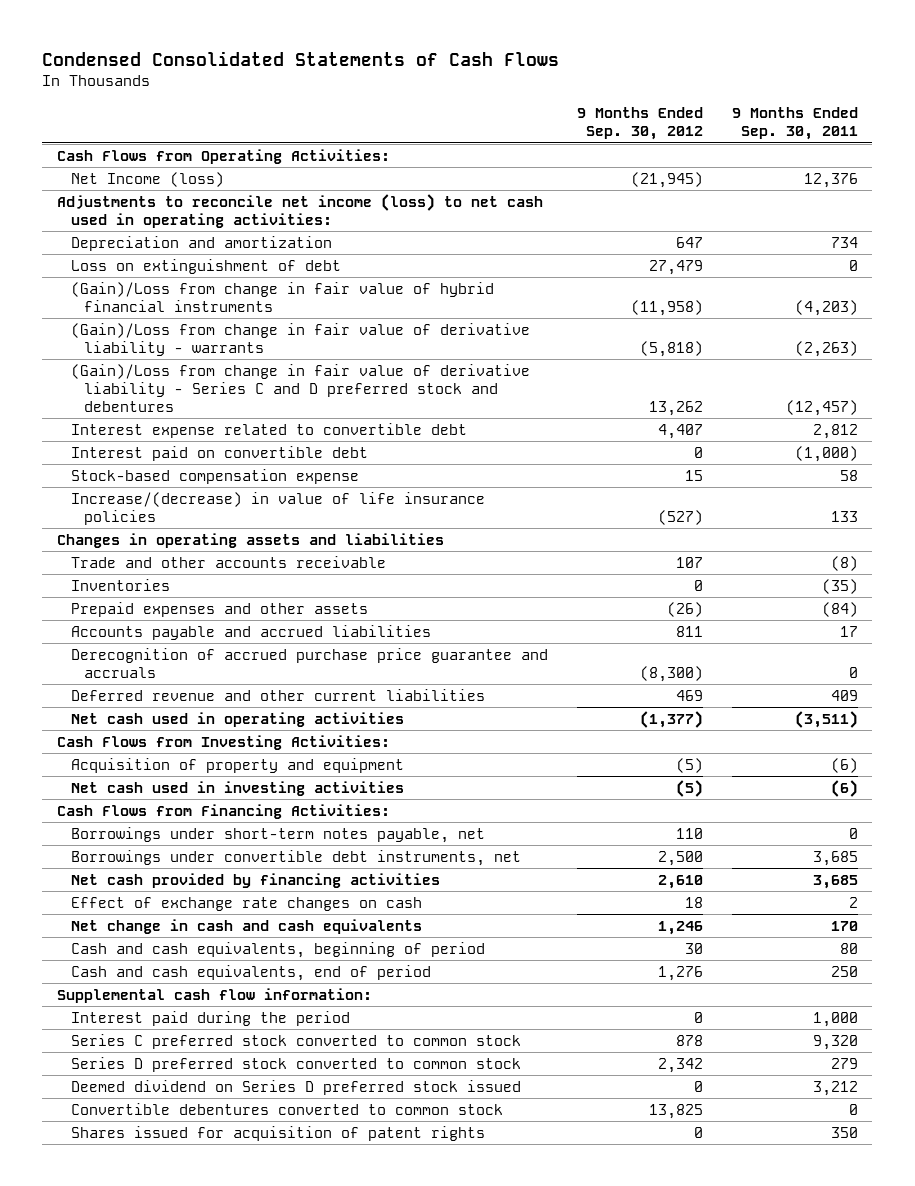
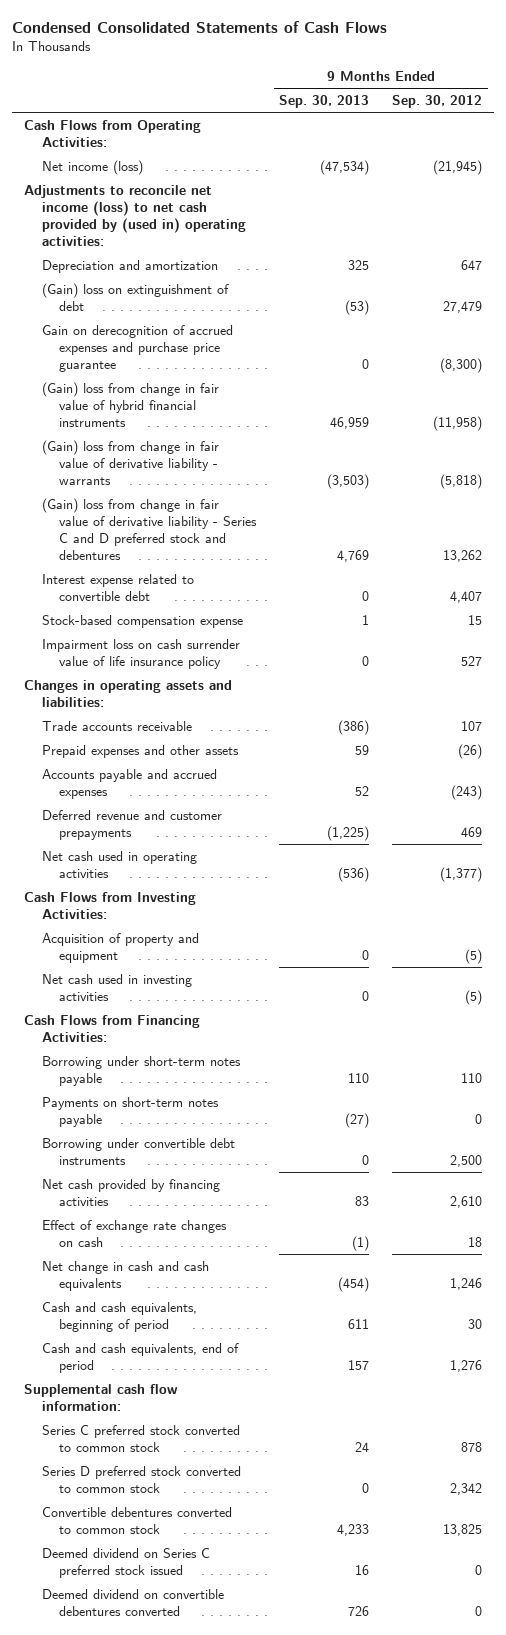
[731,107,858,141] 9 Months Ended Sep. 30, 2011 -> none
none -> [279,95,370,109] Sep. 30, 2013
[70,171,224,187] Net Income (loss) -> [41,159,143,175] Net income (loss)
[56,193,543,229] Adjustments to reconcile net income (loss) to net cash used in operating activities: -> [23,184,246,247] Adjustments to reconcile net income (loss) to net cash provided by (used in) operating activities:
[70,258,341,274] Loss on extinguishment of debt -> [41,282,229,311] (Gain) loss on extinguishment of debt
none -> [41,324,233,372] Gain on derecognition of accrued expenses and purchase price guarantee
[70,281,494,313] (Gain)/Loss from change in fair value of hybrid financial instruments -> [41,381,219,427] (Gain) loss from change in fair value of hybrid financial instruments
[70,322,530,357] (Gain)/Loss from change in fair value of derivative liability - warrants -> [41,439,219,485] (Gain) loss from change in fair value of derivative liability - warrants
[70,363,530,413] (Gain)/Loss from change in fair value of derivative liability - Series C and D preferred stock and debentures -> [41,497,258,561] (Gain) loss from change in fair value of derivative liability - Series C and D preferred stock and debentures
[70,445,368,461] Interest paid on convertible debt -> none
[70,491,485,526] Increase/(decrease) in value of life insurance policies -> none
[70,578,170,591] Inventories -> none
none -> [41,638,240,669] Impairment loss on cash surrender value of life insurance policy
[56,532,444,548] Changes in operating assets and liabilities -> [23,679,232,707] Changes in operating assets and liabilities:
[70,555,386,568] Trade and other accounts receivable -> [41,720,192,731] Trade accounts receivable
[70,647,548,679] Derecognition of accrued purchase price guarantee and accruals -> none
[70,624,431,640] Accounts payable and accrued liabilities -> [41,768,217,799] Accounts payable and accrued expenses
[675,625,703,637] 811 -> [451,784,483,800] (243)
[70,688,485,701] Deferred revenue and other current liabilities -> [41,809,222,840] Deferred revenue and customer prepayments
[70,826,485,843] Borrowings under short-term notes payable, net -> [41,1055,241,1086] Borrowing under short-term notes payable
none -> [41,1096,219,1127] Payments on short-term notes payable
[70,849,521,866] Borrowings under convertible debt instruments, net -> [41,1137,235,1165] Borrowing under convertible debt instruments
[70,1010,350,1026] Interest paid during the period -> none
[70,1079,521,1095] Deemed dividend on Series D preferred stock issued -> none
[70,1125,485,1141] Shares issued for acquisition of patent rights -> none
none -> [41,1547,210,1578] Deemed dividend on Series C preferred stock issued
none -> [41,1588,224,1616] Deemed dividend on convertible debentures converted

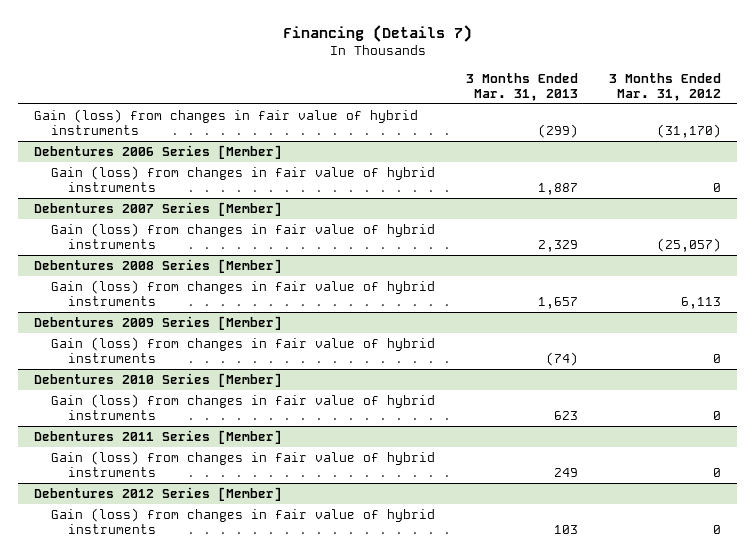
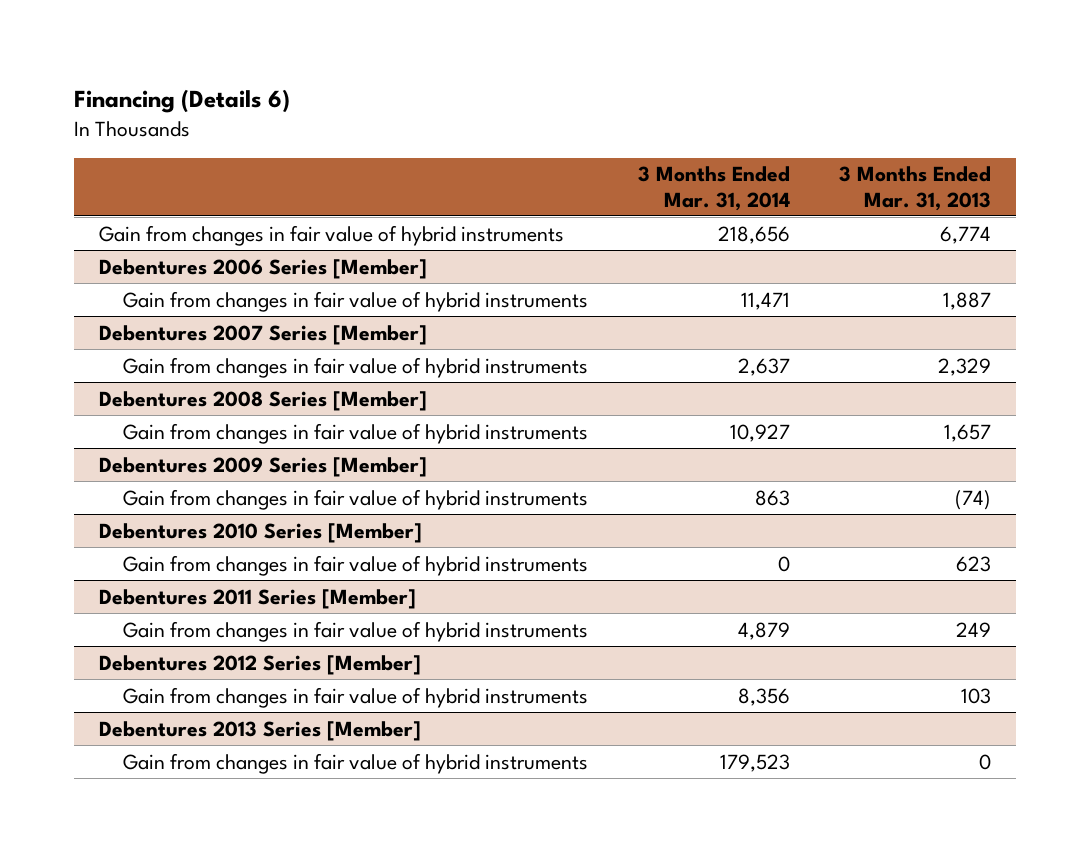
[282,25,472,43] Financing (Details 7) -> [73,89,290,114] Financing (Details 6)
[609,73,722,101] 3 Months Ended Mar. 31, 2012 -> none
none -> [637,166,790,211] 3 Months Ended Mar. 31, 2014
[33,108,418,135] Gain (loss) from changes in fair value of hybrid instruments -> [98,224,564,246] Gain from changes in fair value of hybrid instruments
[538,123,579,138] (299) -> [940,225,992,244] 6,774
[51,165,436,192] Gain (loss) from changes in fair value of hybrid instruments -> [123,290,589,312] Gain from changes in fair value of hybrid instruments
[51,222,436,249] Gain (loss) from changes in fair value of hybrid instruments -> [123,356,589,378] Gain from changes in fair value of hybrid instruments
[51,279,436,306] Gain (loss) from changes in fair value of hybrid instruments -> [123,422,589,444] Gain from changes in fair value of hybrid instruments
[51,336,436,363] Gain (loss) from changes in fair value of hybrid instruments -> [123,488,589,510] Gain from changes in fair value of hybrid instruments
[51,393,436,420] Gain (loss) from changes in fair value of hybrid instruments -> [123,554,589,576] Gain from changes in fair value of hybrid instruments
[51,450,436,477] Gain (loss) from changes in fair value of hybrid instruments -> [123,620,589,642] Gain from changes in fair value of hybrid instruments
[51,507,436,534] Gain (loss) from changes in fair value of hybrid instruments -> [123,686,589,708] Gain from changes in fair value of hybrid instruments
none -> [98,720,421,741] Debentures 2013 Series [Member]
none -> [123,752,589,774] Gain from changes in fair value of hybrid instruments

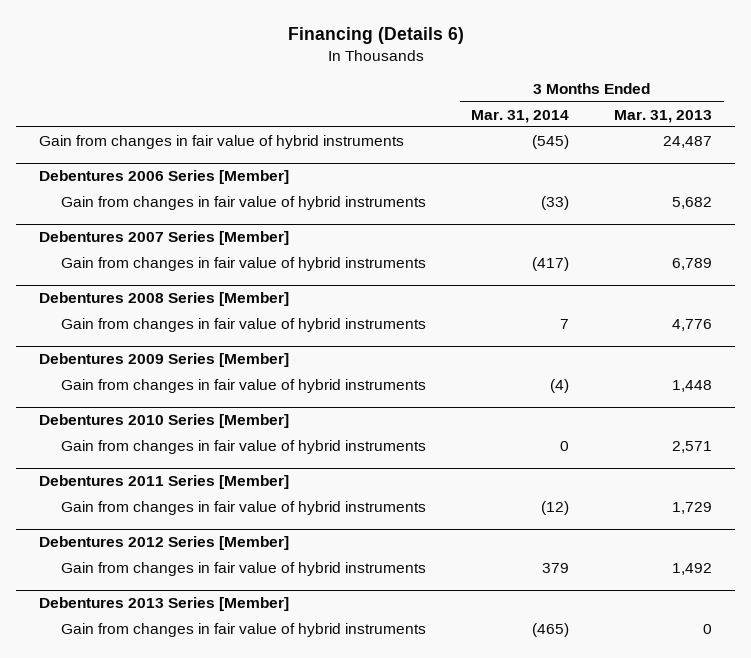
[717,225,790,244] 218,656 -> [532,135,570,150] (545)
[940,225,992,244] 6,774 -> [663,136,713,149] 24,487
[740,291,790,310] 11,471 -> [541,196,570,211] (33)
[943,291,992,310] 1,887 -> [672,197,713,210] 5,682
[737,357,790,376] 2,637 -> [532,257,570,272] (417)
[938,357,992,376] 2,329 -> [672,258,713,271] 6,789
[729,423,790,442] 10,927 -> [560,319,570,330] 7
[944,423,992,442] 1,657 -> [672,319,713,332] 4,776
[754,489,790,506] 863 -> [550,379,570,394] (4)
[955,489,992,510] (74) -> [672,380,713,393] 1,448
[956,555,992,572] 623 -> [672,441,713,454] 2,571
[737,621,790,640] 4,879 -> [541,501,570,516] (12)
[956,621,992,637] 249 -> [672,502,713,515] 1,729
[737,687,790,706] 8,356 -> [542,563,570,574] 379
[961,687,992,704] 103 -> [672,563,713,576] 1,492
[719,753,790,772] 179,523 -> [532,623,570,638] (465)

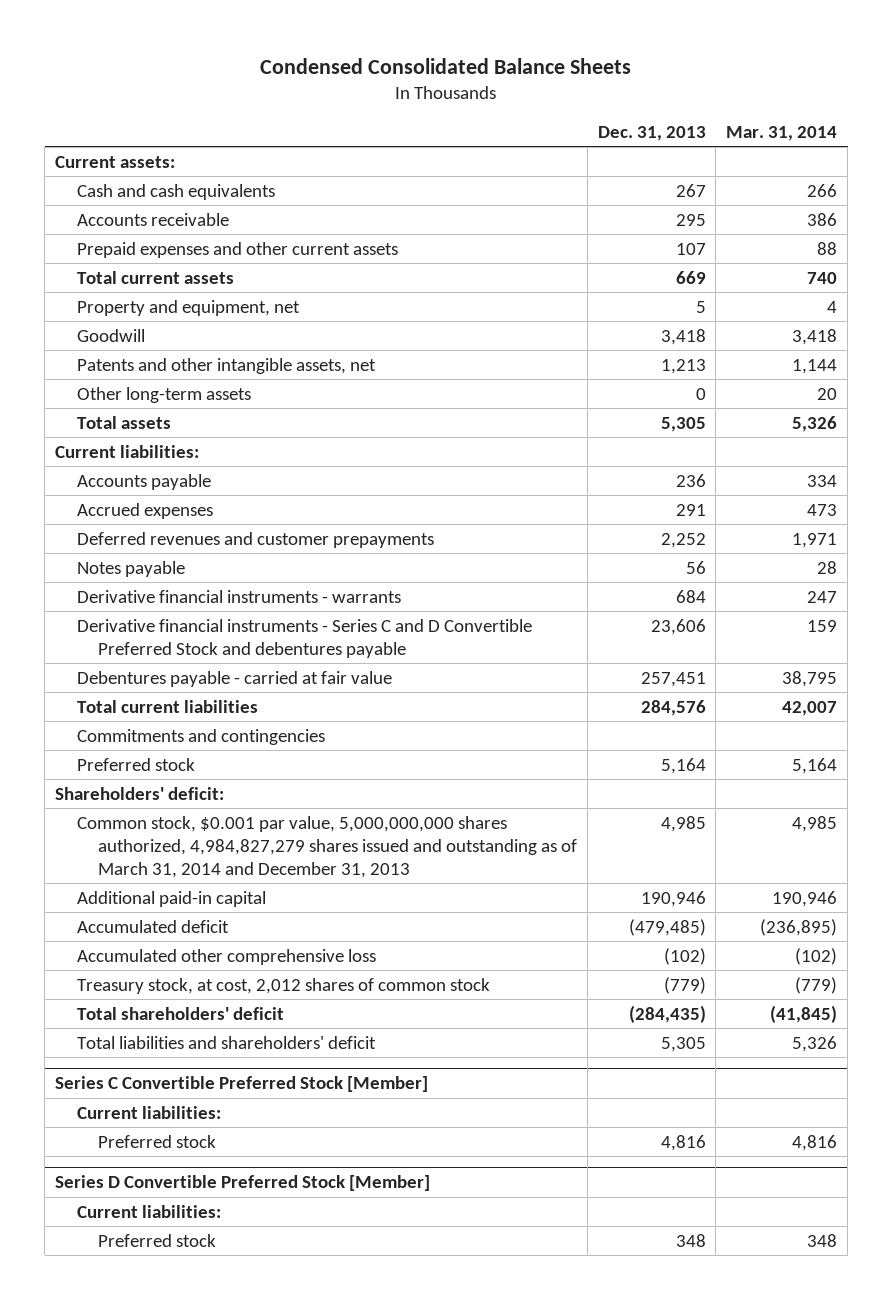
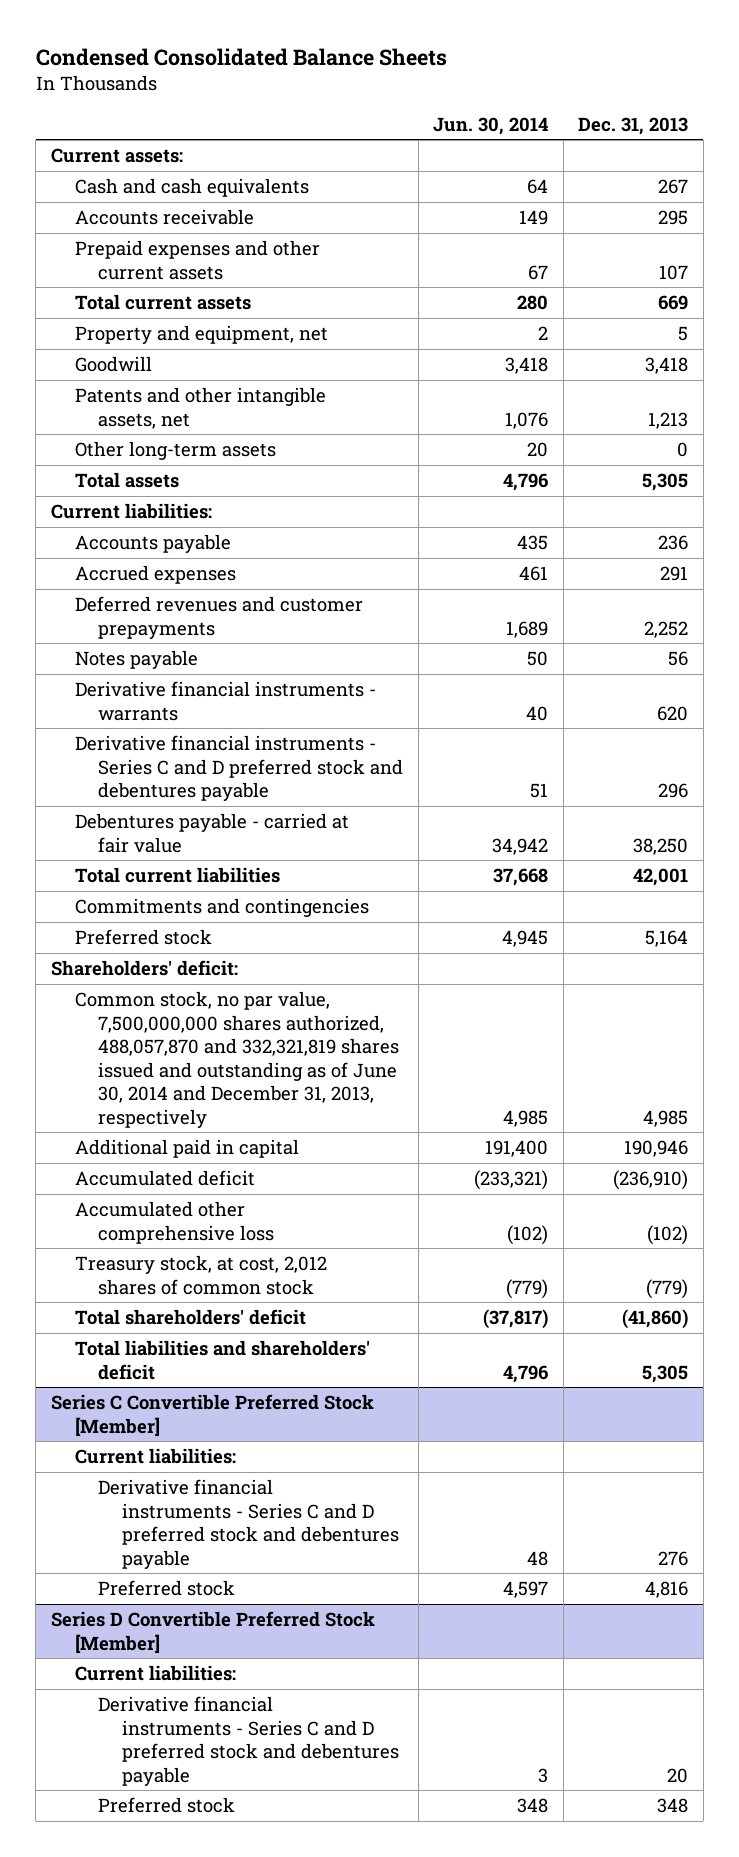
[726,125,838,141] Mar. 31, 2014 -> none
none -> [433,116,549,135] Jun. 30, 2014
[675,589,706,603] 684 -> [657,705,689,721] 620
[76,618,532,658] Derivative financial instruments - Series C and D Convertible Preferred Stock and debentures payable -> [74,735,404,802] Derivative financial instruments - Series C and D preferred stock and debentures payable
[650,618,706,635] 23,606 -> [658,783,689,799] 296
[640,671,706,687] 257,451 -> [633,837,689,855] 38,250
[640,699,706,716] 284,576 -> [633,868,689,887] 42,001
[76,815,577,878] Common stock, $0.001 par value, 5,000,000,000 shares authorized, 4,984,827,279 shares issued and outstanding as of March 31, 2014 and December 31, 2013 -> [74,991,400,1128] Common stock, no par value, 7,500,000,000 shares authorized, 488,057,870 and 332,321,819 shares issued and outstanding as of June 30, 2014 and December 31, 2013, respectively
[76,890,266,907] Additional paid-in capital -> [74,1139,299,1159] Additional paid in capital
[628,918,706,936] (479,485) -> [613,1170,689,1191] (236,910)
[628,1004,706,1023] (284,435) -> [622,1309,689,1330] (41,860)
none -> [98,1479,399,1569] Derivative financial instruments - Series C and D preferred stock and debentures payable
none -> [98,1696,399,1786] Derivative financial instruments - Series C and D preferred stock and debentures payable

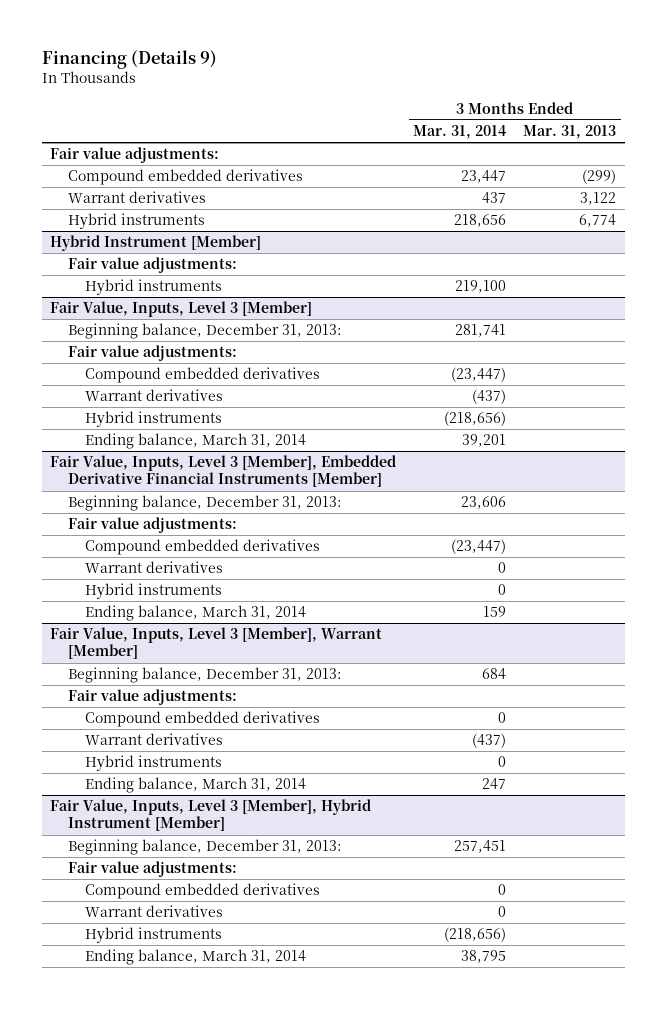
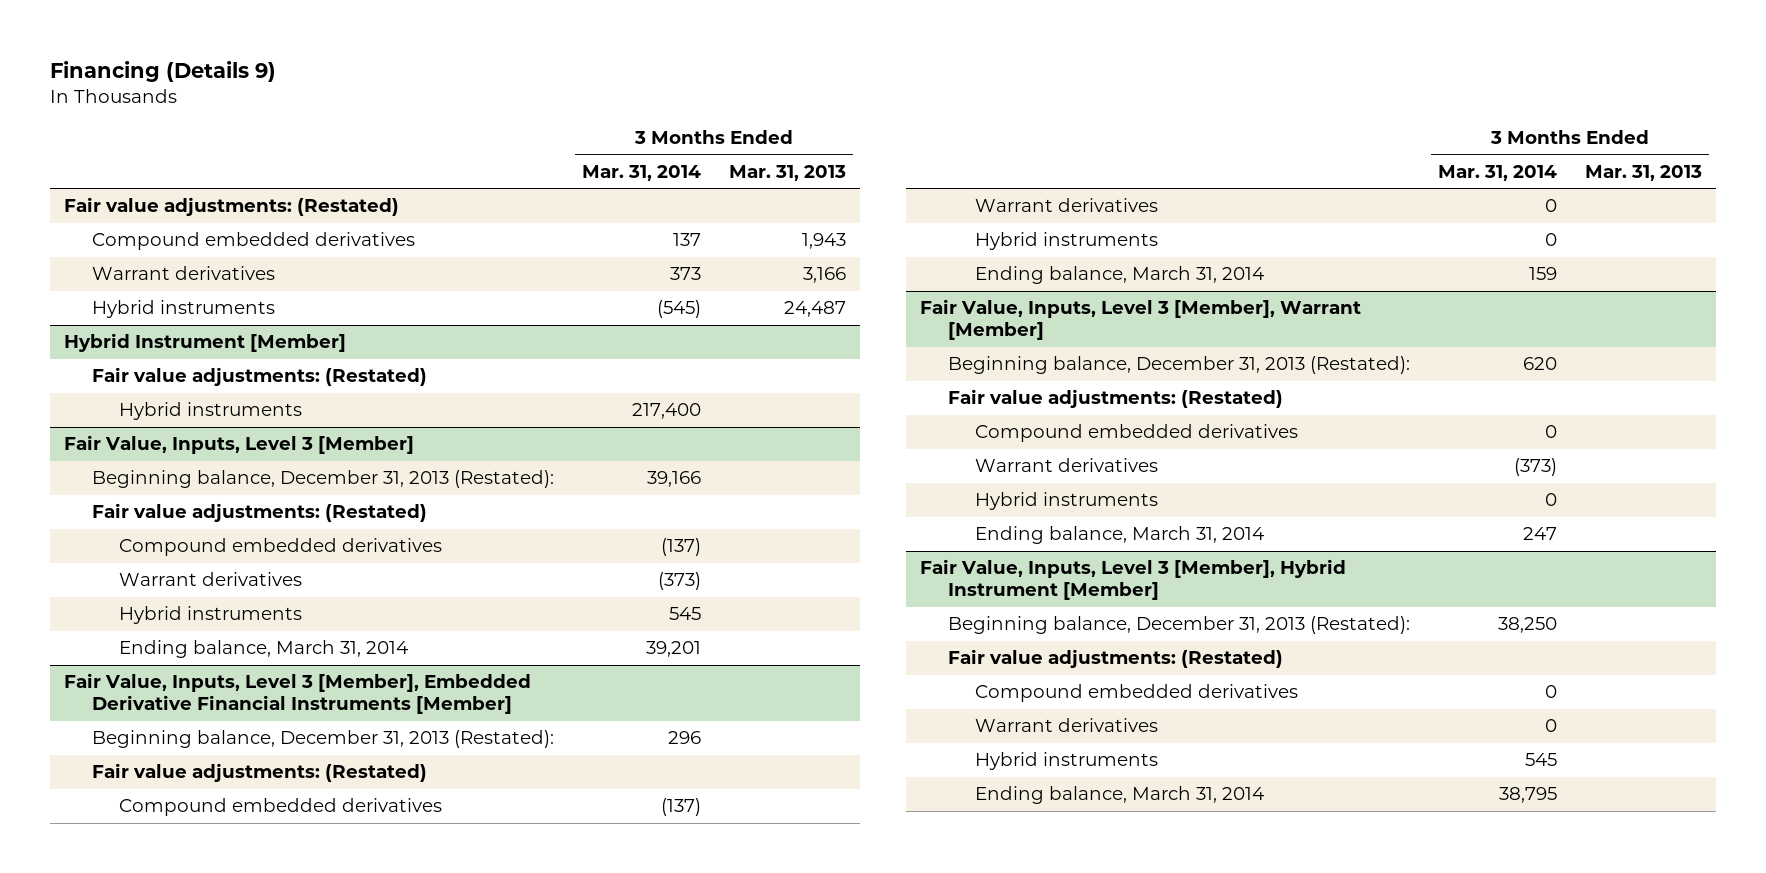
[50,147,220,164] Fair value adjustments: -> [63,197,399,217] Fair value adjustments: (Restated)
[461,170,507,184] 23,447 -> [672,233,701,247] 137
[582,169,617,185] (299) -> [802,233,847,250] 1,943
[482,192,507,204] 437 -> [669,267,701,281] 373
[580,192,617,206] 3,122 -> [803,267,847,284] 3,166
[454,214,507,228] 218,656 -> [656,300,701,319] (545)
[579,214,617,228] 6,774 -> [784,301,847,318] 24,487
[67,257,237,274] Fair value adjustments: -> [91,367,427,387] Fair value adjustments: (Restated)
[455,280,507,294] 219,100 -> [631,403,701,420] 217,400
[67,323,342,340] Beginning balance, December 31, 2013: -> [91,470,554,489] Beginning balance, December 31, 2013 (Restated):
[455,324,507,338] 281,741 -> [646,471,701,488] 39,166
[67,345,237,362] Fair value adjustments: -> [91,503,427,523] Fair value adjustments: (Restated)
[451,367,507,383] (23,447) -> [660,538,701,557] (137)
[472,389,507,405] (437) -> [657,572,701,591] (373)
[444,411,507,427] (218,656) -> [668,607,701,621] 545
[67,495,342,512] Beginning balance, December 31, 2013: -> [91,730,554,749] Beginning balance, December 31, 2013 (Restated):
[461,496,507,510] 23,606 -> [667,731,701,745] 296
[67,517,237,534] Fair value adjustments: -> [91,763,427,783] Fair value adjustments: (Restated)
[451,539,507,555] (23,447) -> [660,798,701,817] (137)
[67,667,342,684] Beginning balance, December 31, 2013: -> [947,356,1410,375] Beginning balance, December 31, 2013 (Restated):
[482,668,507,680] 684 -> [1522,357,1557,371] 620
[67,689,237,706] Fair value adjustments: -> [947,389,1283,409] Fair value adjustments: (Restated)
[472,733,507,749] (437) -> [1513,458,1557,477] (373)
[67,839,342,856] Beginning balance, December 31, 2013: -> [947,616,1410,635] Beginning balance, December 31, 2013 (Restated):
[454,840,507,854] 257,451 -> [1497,617,1557,634] 38,250
[67,861,237,878] Fair value adjustments: -> [947,649,1283,669] Fair value adjustments: (Restated)
[444,927,507,943] (218,656) -> [1524,753,1557,767] 545

